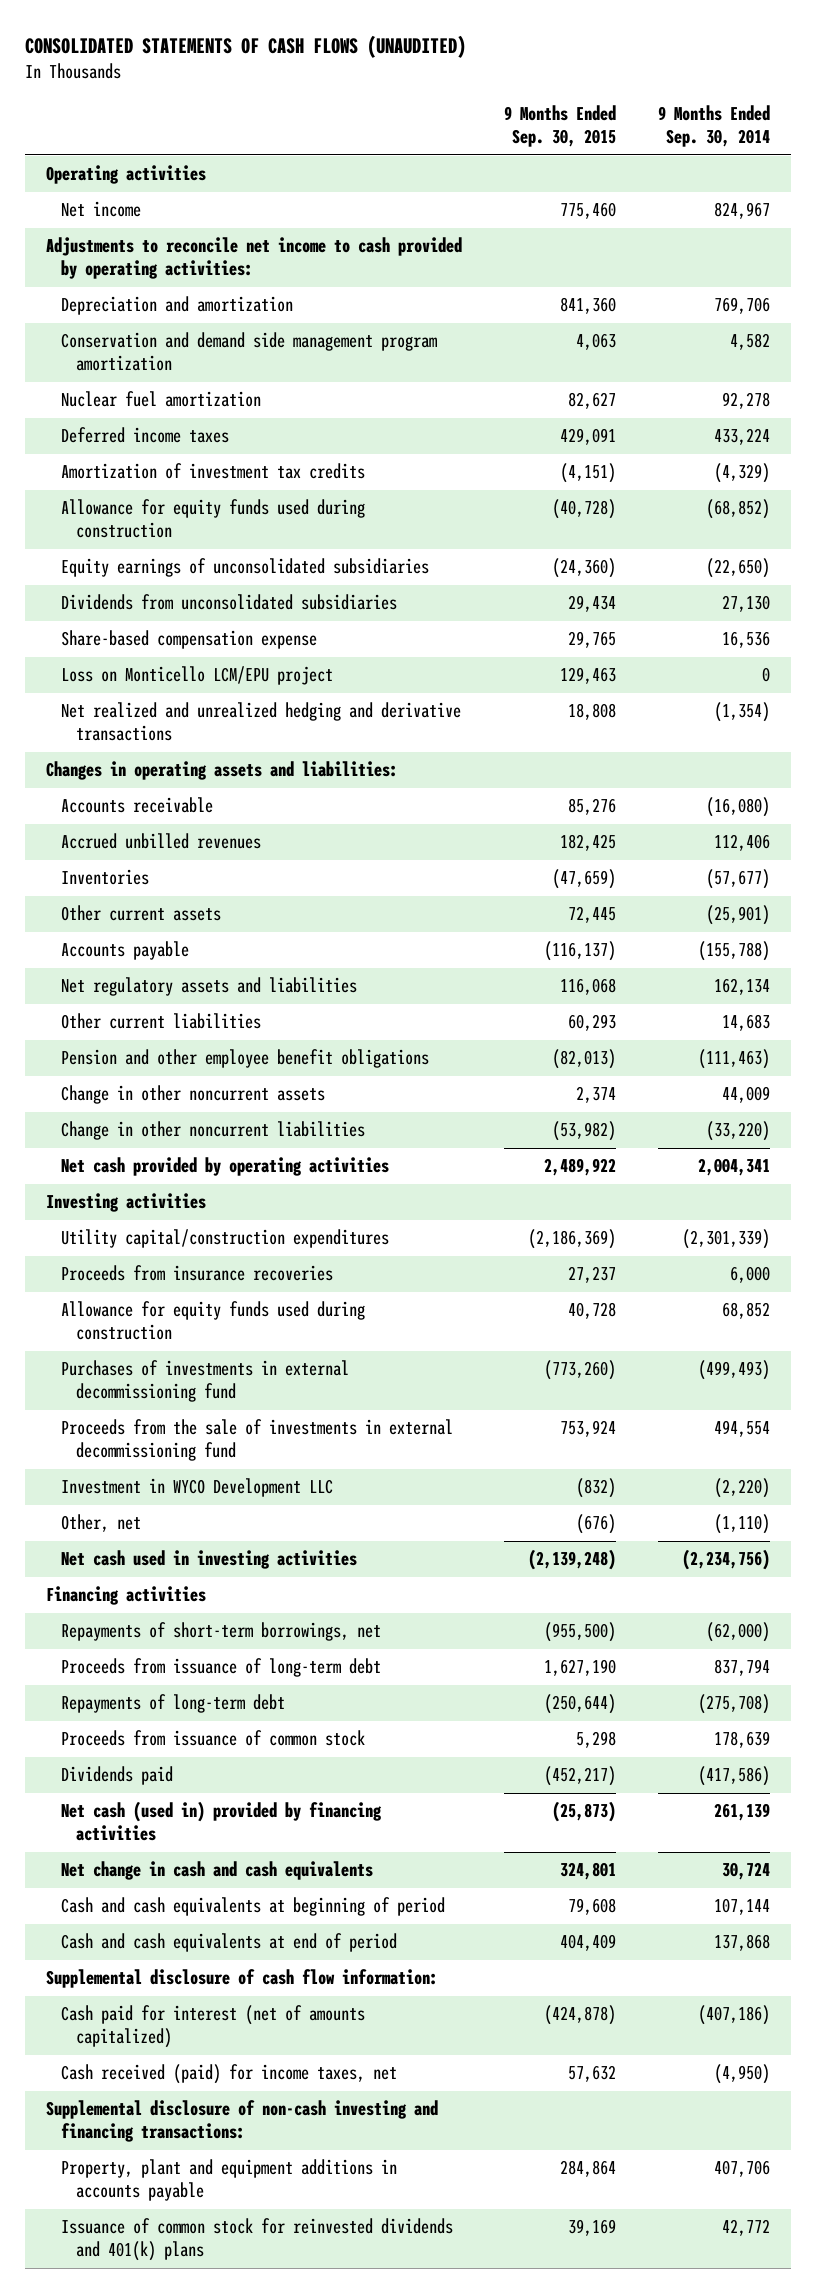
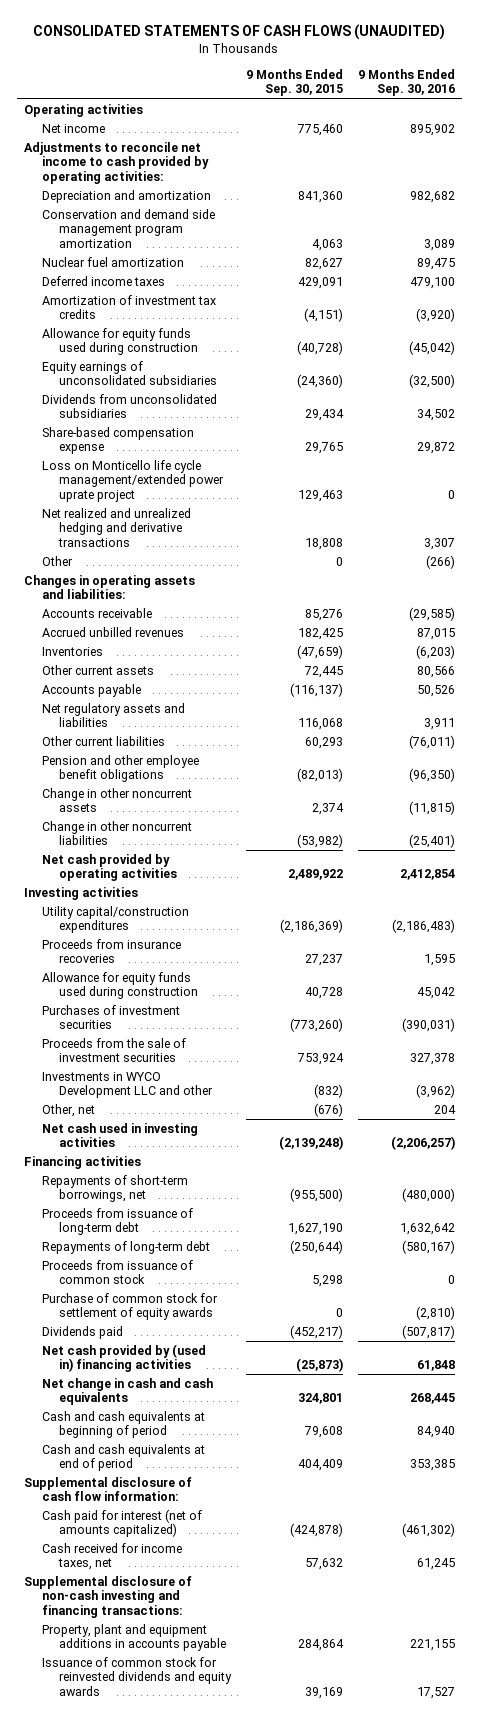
[657,105,770,148] 9 Months Ended Sep. 30, 2014 -> none
none -> [357,69,455,97] 9 Months Ended Sep. 30, 2016
[60,666,333,686] Loss on Monticello LCM/EPU project -> [41,459,225,502] Loss on Monticello life cycle management/extended power uprate project
none -> [41,555,73,566] Other
[60,1360,349,1403] Purchases of investments in external decommissioning fund -> [41,1004,180,1030] Purchases of investment securities
[60,1419,453,1462] Proceeds from the sale of investments in external decommissioning fund -> [41,1037,186,1063] Proceeds from the sale of investment securities
[60,1478,333,1498] Investment in WYCO Development LLC -> [41,1071,214,1099] Investments in WYCO Development LLC and other
none -> [41,1292,218,1321] Purchase of common stock for settlement of equity awards
[60,1801,382,1842] Net cash (used in) provided by financing activities -> [41,1343,206,1373] Net cash provided by (used in) financing activities
[60,2064,397,2085] Cash received (paid) for income taxes, net -> [41,1542,182,1571] Cash received for income taxes, net
[60,2218,453,2262] Issuance of common stock for reinvested dividends and 401(k) plans -> [41,1656,233,1696] Issuance of common stock for reinvested dividends and equity awards

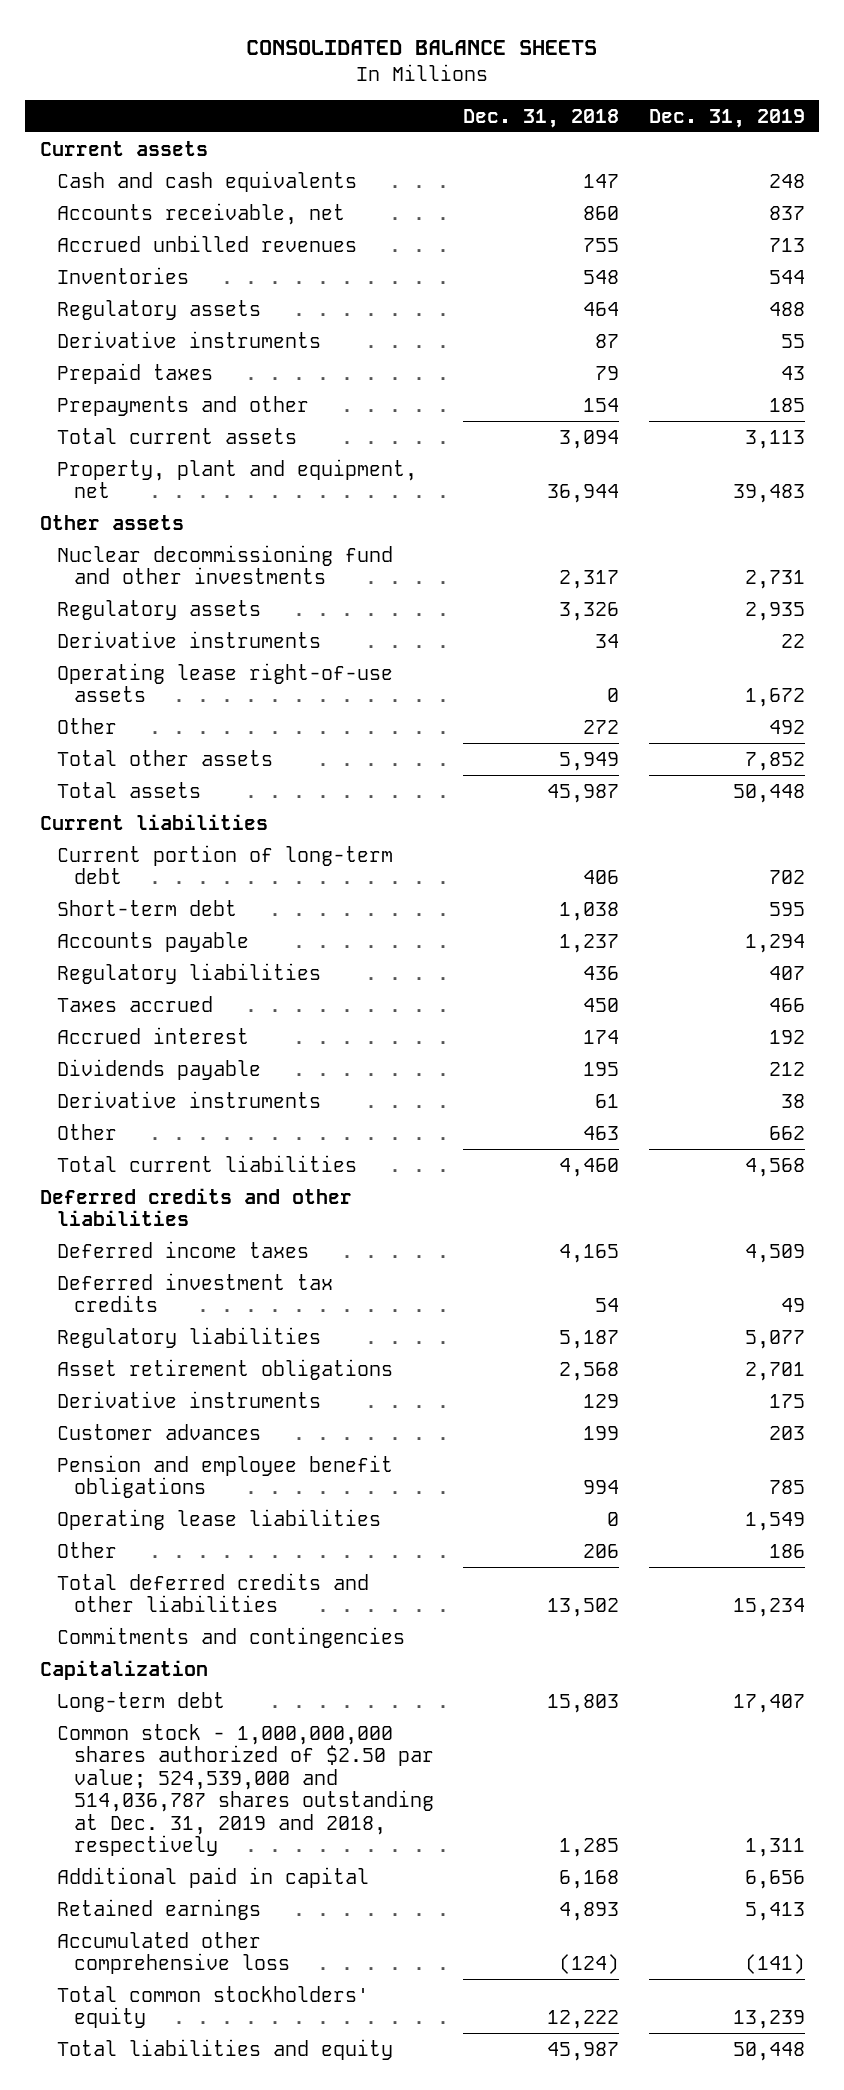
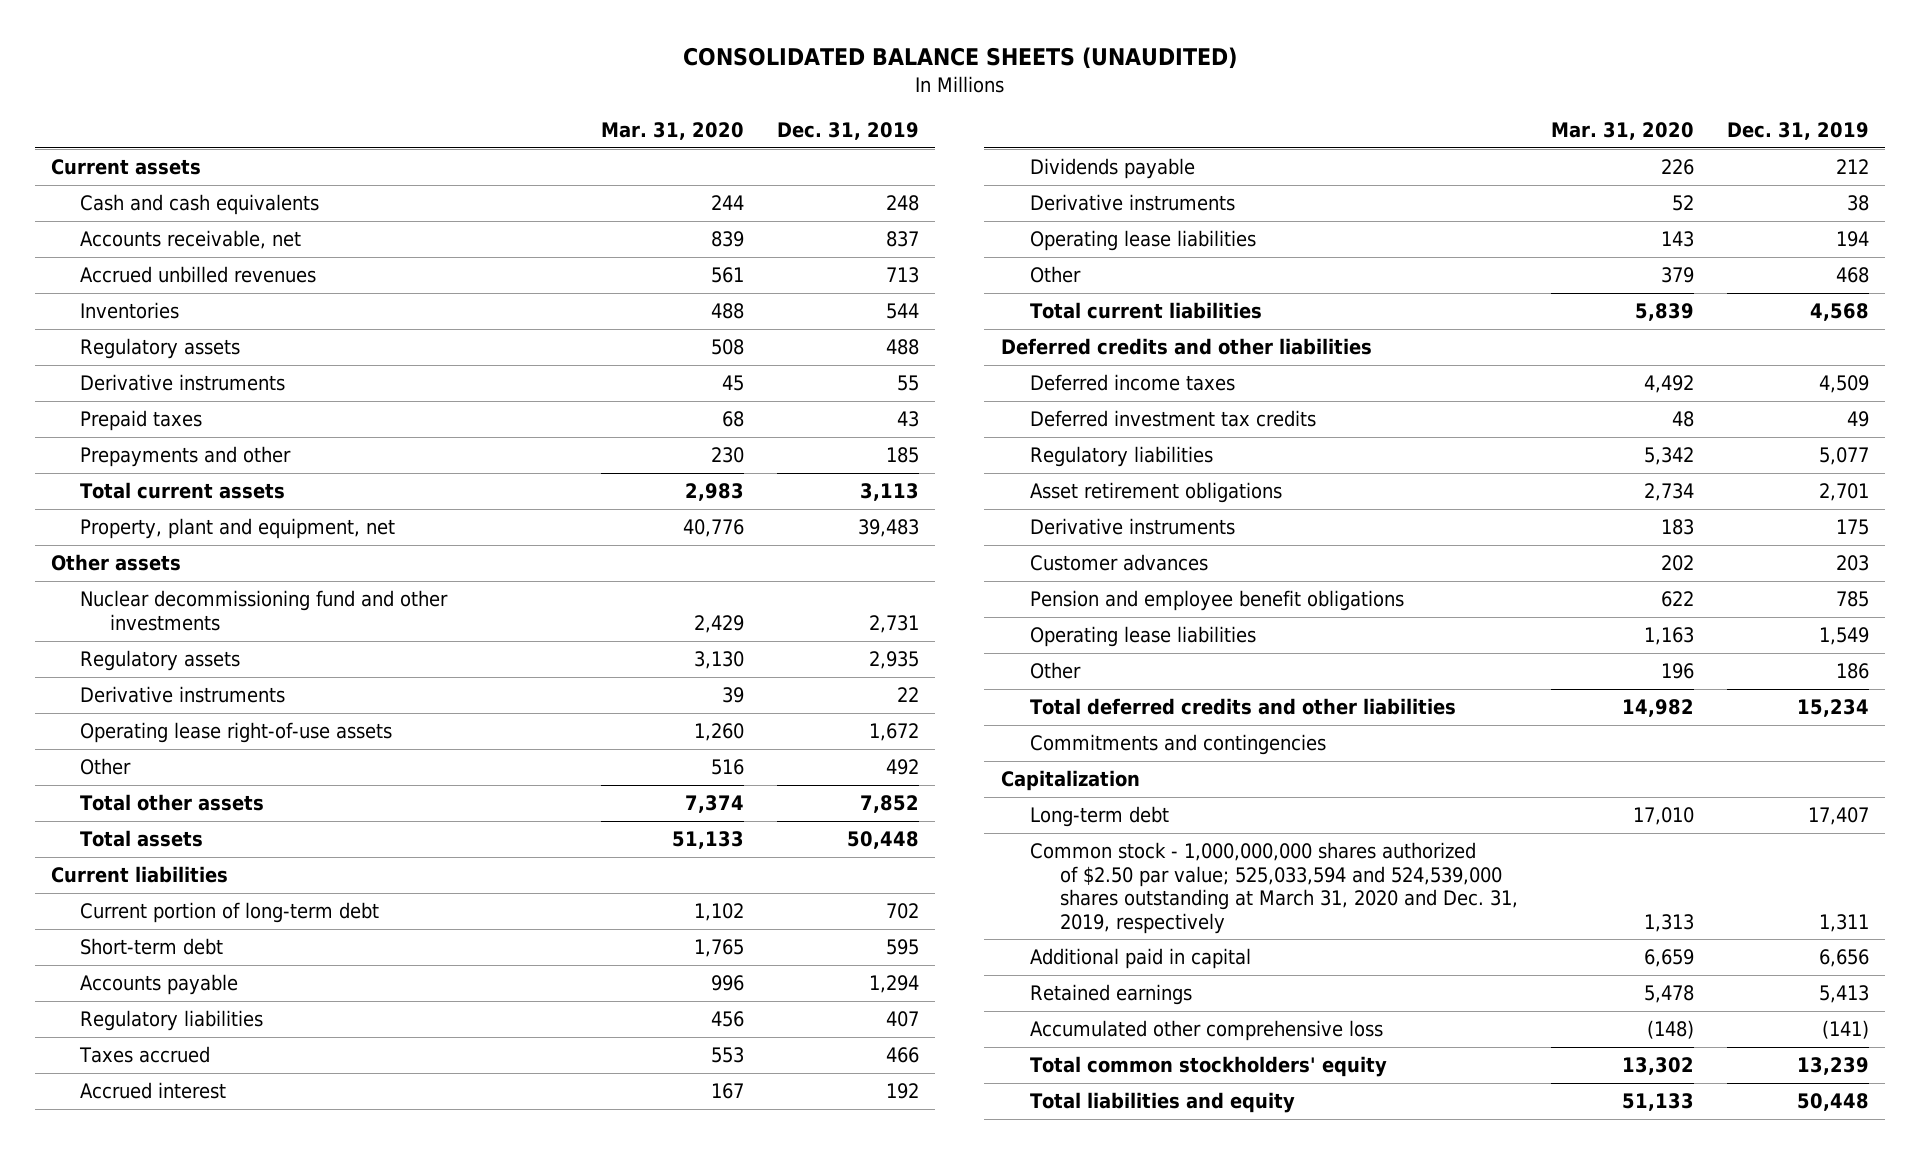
[246,39,598,55] CONSOLIDATED BALANCE SHEETS -> [682,47,1237,70] CONSOLIDATED BALANCE SHEETS (UNAUDITED)
[463,108,620,128] Dec. 31, 2018 -> none
none -> [600,121,744,140] Mar. 31, 2020
none -> [1030,230,1257,252] Operating lease liabilities
[768,1125,805,1140] 662 -> [1835,267,1869,284] 468
[56,1723,435,1857] Common stock - 1,000,000,000 shares authorized of $2.50 par value; 524,539,000 and 514,036,787 shares outstanding at Dec. 31, 2019 and 2018, respectively -> [1030,842,1518,934] Common stock - 1,000,000,000 shares authorized of $2.50 par value; 525,033,594 and 524,539,000 shares outstanding at March 31, 2020 and Dec. 31, 2019, respectively

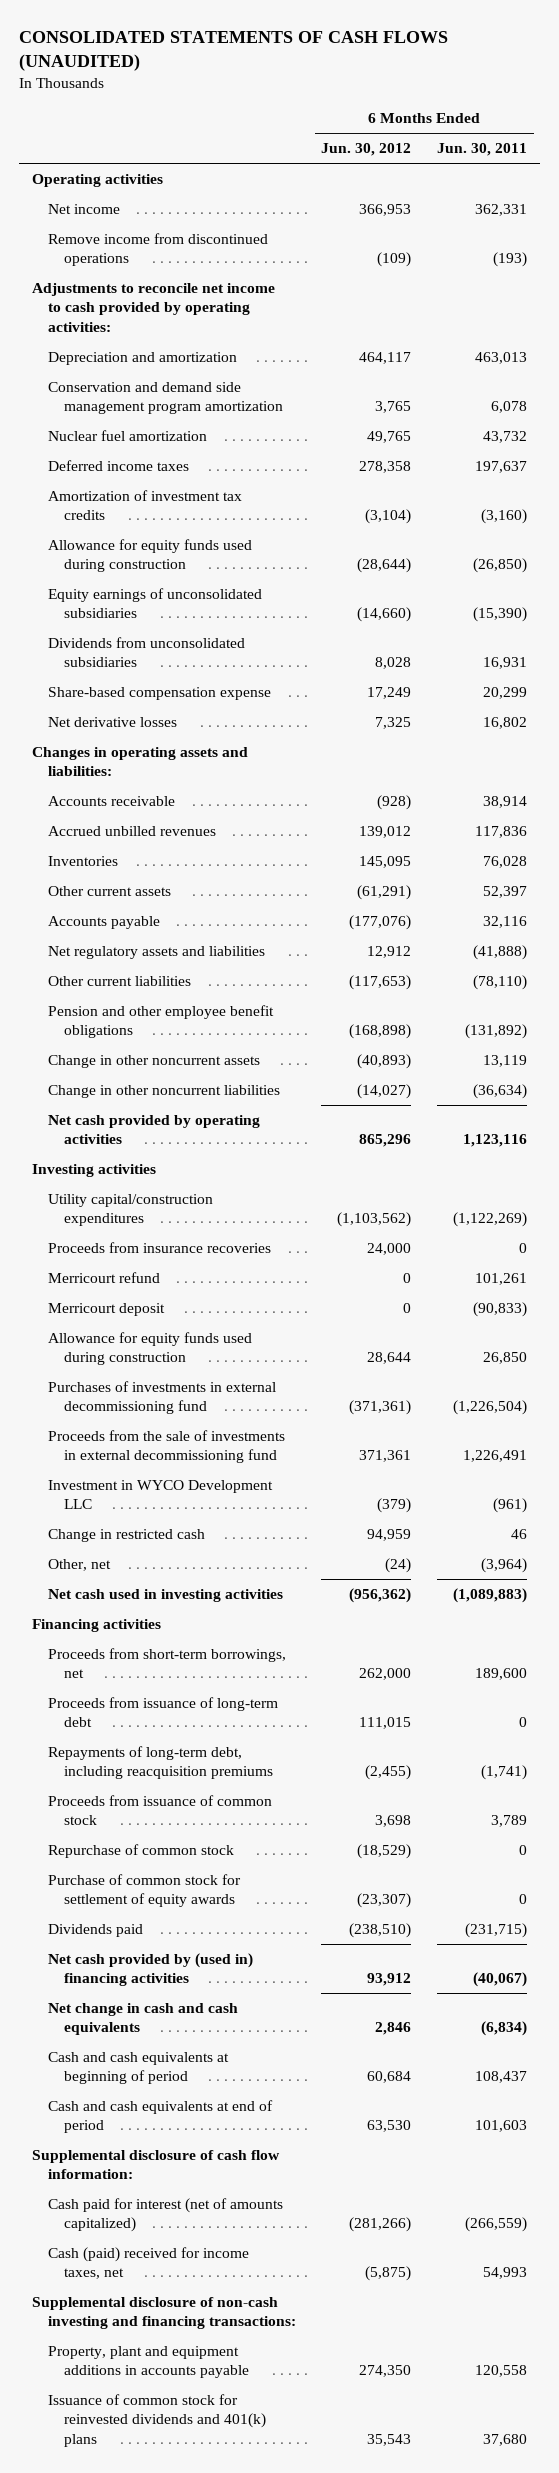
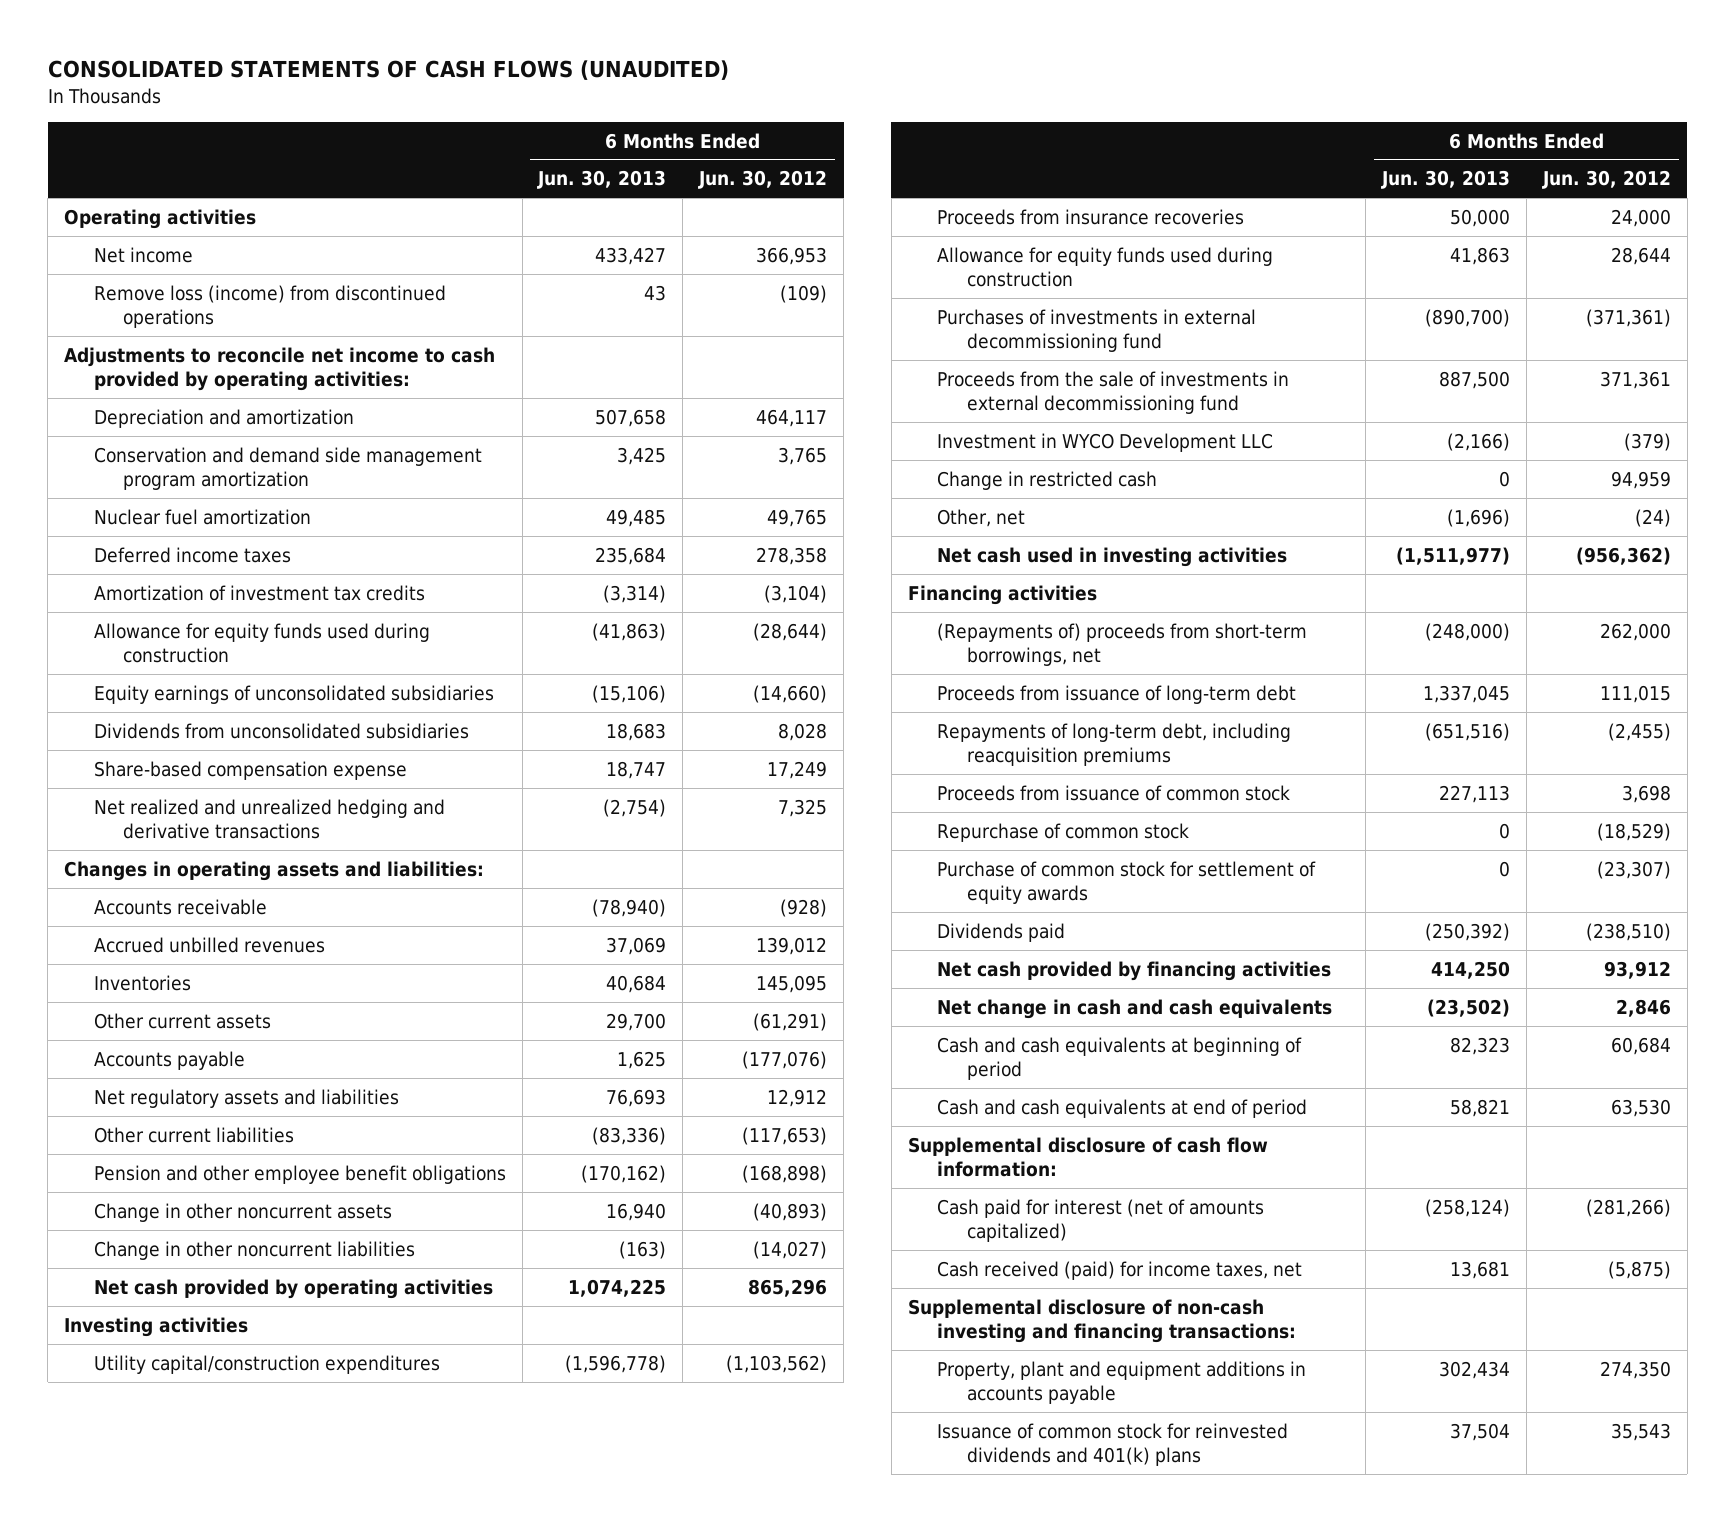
[437,143,528,157] Jun. 30, 2011 -> none
none -> [537,170,667,190] Jun. 30, 2013
[47,233,268,267] Remove income from discontinued operations -> [93,284,446,329] Remove loss (income) from discontinued operations
[47,717,177,728] Net derivative losses -> [93,798,445,840] Net realized and unrealized hedging and derivative transactions
[47,1272,160,1284] Merricourt refund -> none
[47,1303,165,1317] Merricourt deposit -> none
[47,1648,286,1679] Proceeds from short-term borrowings, net -> [937,622,1308,667] (Repayments of) proceeds from short-term borrowings, net
[47,1953,253,1987] Net cash provided by (used in) financing activities -> [937,960,1332,981] Net cash provided by financing activities
[47,2247,249,2280] Cash (paid) received for income taxes, net -> [937,1260,1303,1280] Cash received (paid) for income taxes, net

